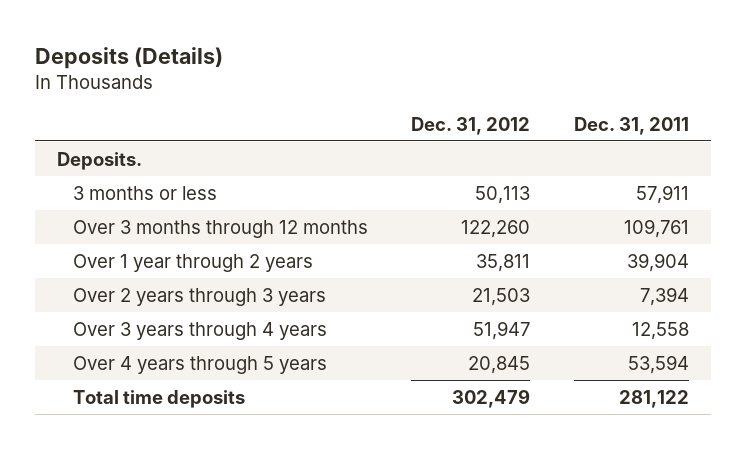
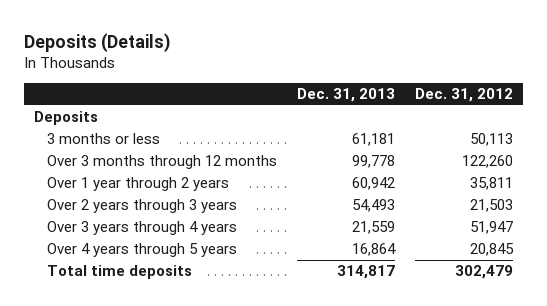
[574,116,690,135] Dec. 31, 2011 -> none
none -> [297,88,396,103] Dec. 31, 2013
[56,151,142,170] Deposits. -> [34,111,99,126] Deposits

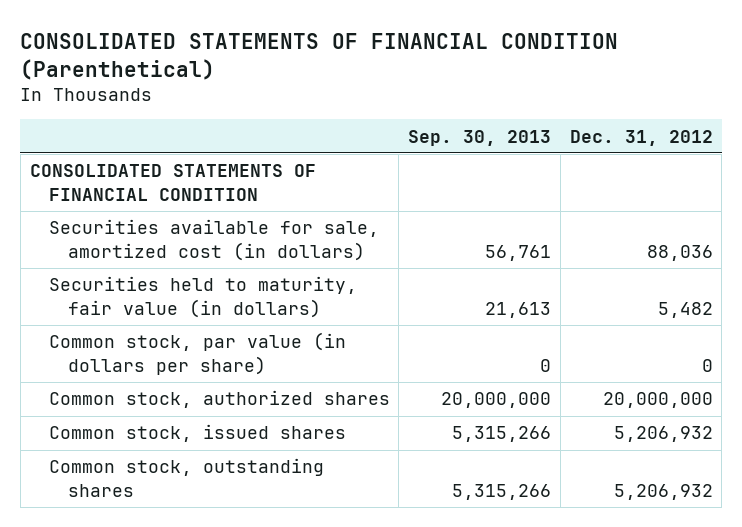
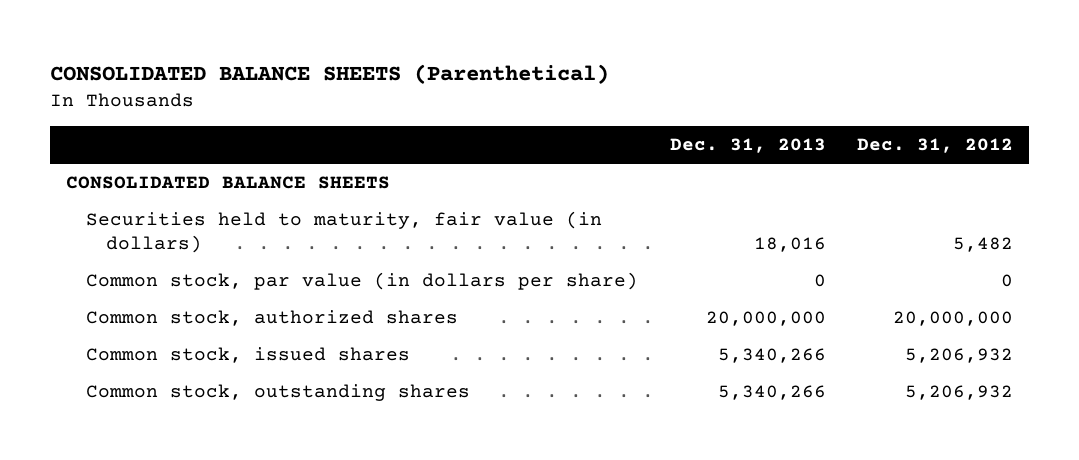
[20,32,619,80] CONSOLIDATED STATEMENTS OF FINANCIAL CONDITION (Parenthetical) -> [49,63,609,84] CONSOLIDATED BALANCE SHEETS (Parenthetical)
[408,129,552,146] Sep. 30, 2013 -> none
none -> [669,138,826,154] Dec. 31, 2013
[48,219,379,261] Securities available for sale, amortized cost (in dollars) -> none
[29,164,316,201] CONSOLIDATED STATEMENTS OF FINANCIAL CONDITION -> [65,176,390,190] CONSOLIDATED BALANCE SHEETS

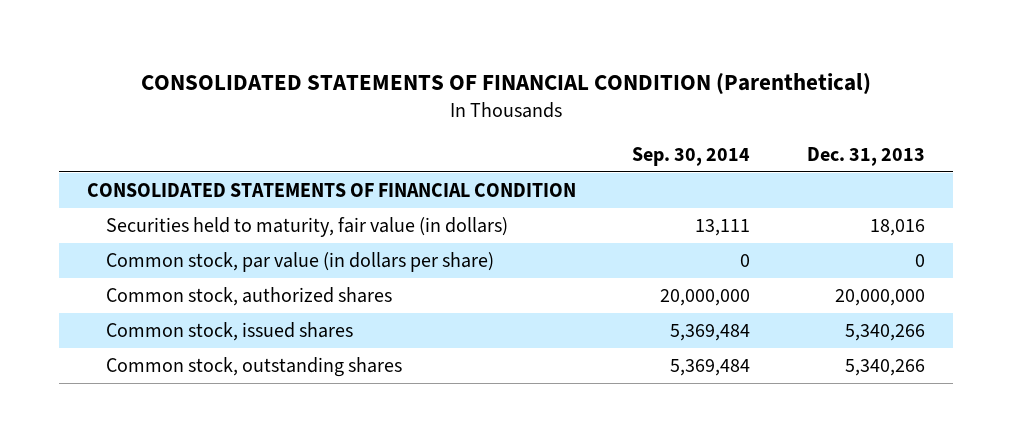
[49,63,609,84] CONSOLIDATED BALANCE SHEETS (Parenthetical) -> [140,72,871,95] CONSOLIDATED STATEMENTS OF FINANCIAL CONDITION (Parenthetical)
[857,138,1014,154] Dec. 31, 2012 -> none
none -> [632,147,751,167] Sep. 30, 2014
[65,176,390,190] CONSOLIDATED BALANCE SHEETS -> [86,183,576,198] CONSOLIDATED STATEMENTS OF FINANCIAL CONDITION

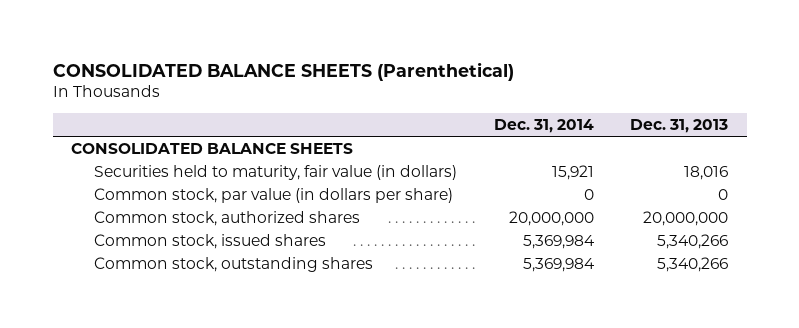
[140,72,871,95] CONSOLIDATED STATEMENTS OF FINANCIAL CONDITION (Parenthetical) -> [52,61,514,81] CONSOLIDATED BALANCE SHEETS (Parenthetical)
[632,147,751,167] Sep. 30, 2014 -> none
none -> [493,118,594,133] Dec. 31, 2014
[86,183,576,198] CONSOLIDATED STATEMENTS OF FINANCIAL CONDITION -> [71,143,354,155] CONSOLIDATED BALANCE SHEETS

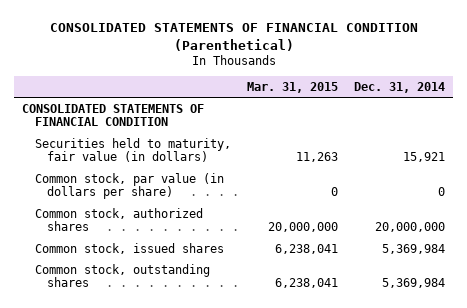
[52,61,514,81] CONSOLIDATED BALANCE SHEETS (Parenthetical) -> [49,22,418,51] CONSOLIDATED STATEMENTS OF FINANCIAL CONDITION (Parenthetical)
[630,118,729,133] Dec. 31, 2013 -> none
none -> [246,81,338,93] Mar. 31, 2015
[71,143,354,155] CONSOLIDATED BALANCE SHEETS -> [22,103,205,127] CONSOLIDATED STATEMENTS OF FINANCIAL CONDITION

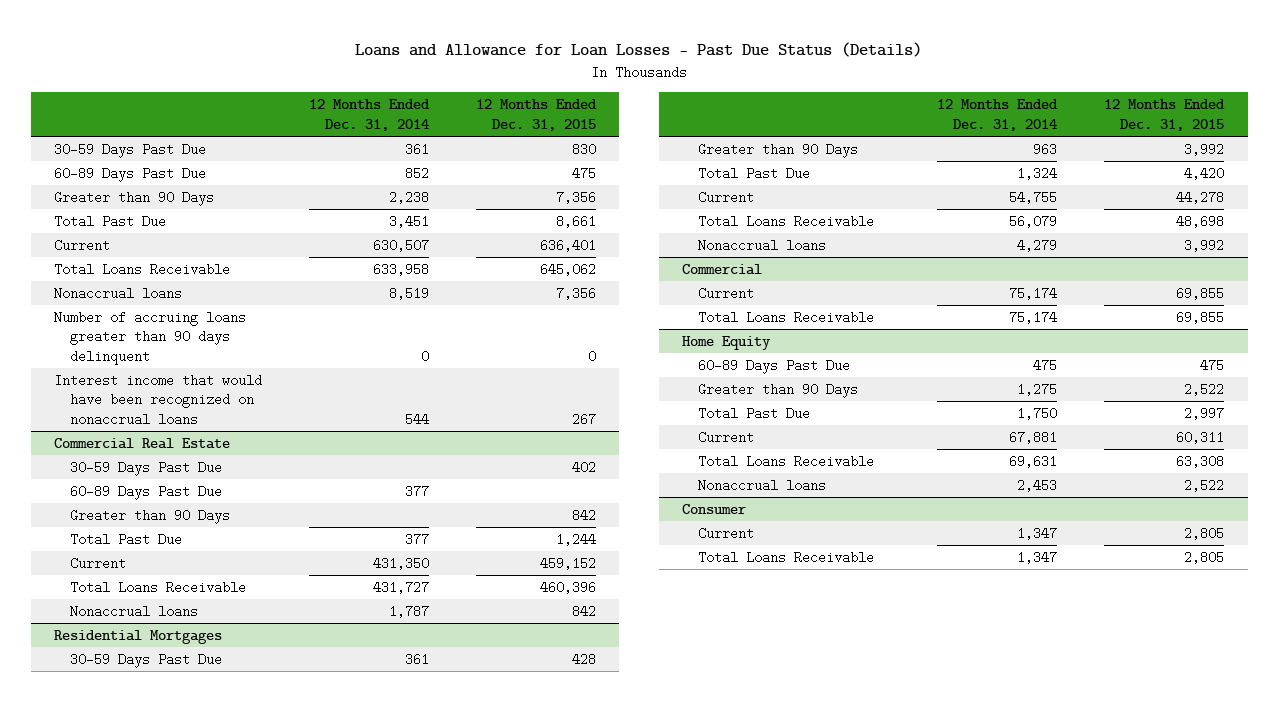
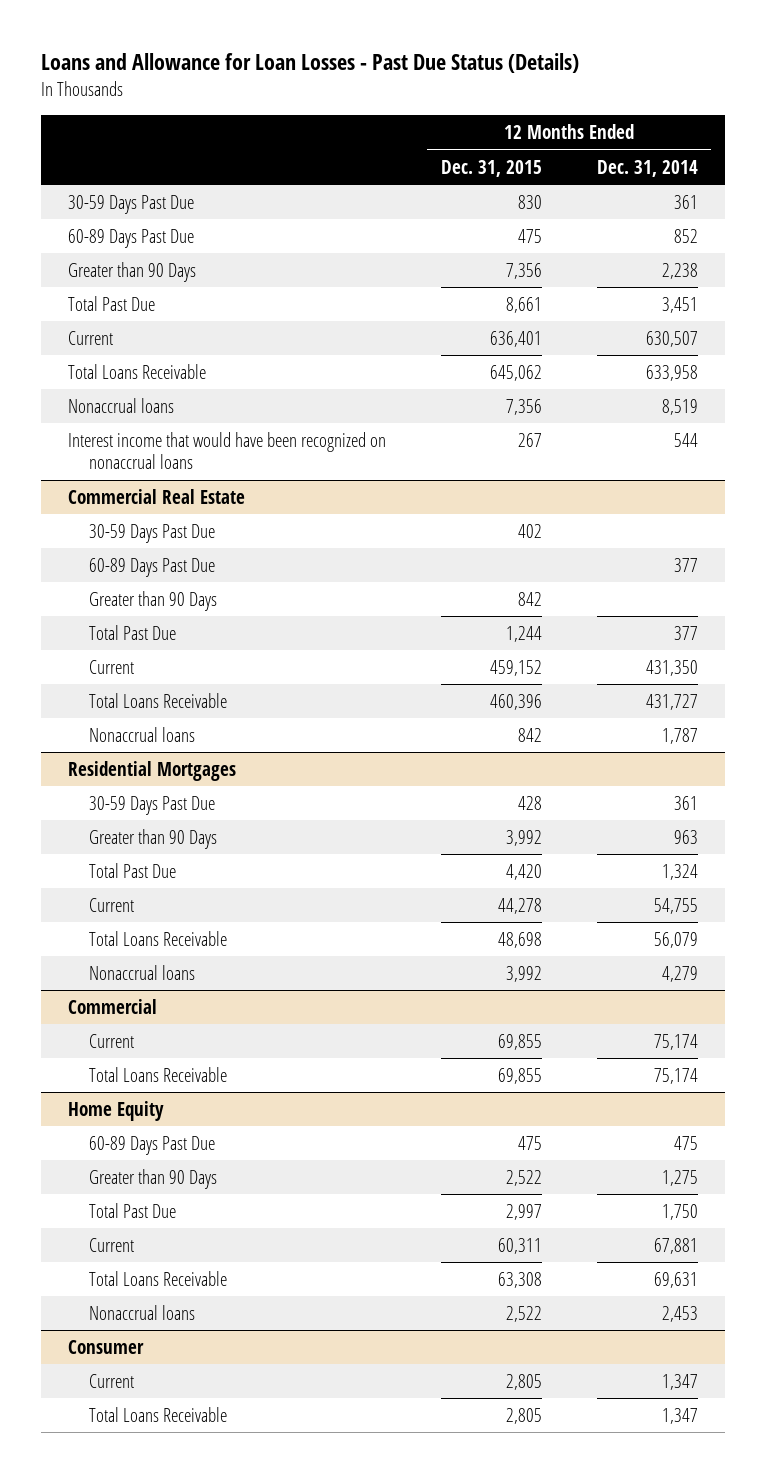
[54,310,247,365] Number of accruing loans greater than 90 days delinquent -> none

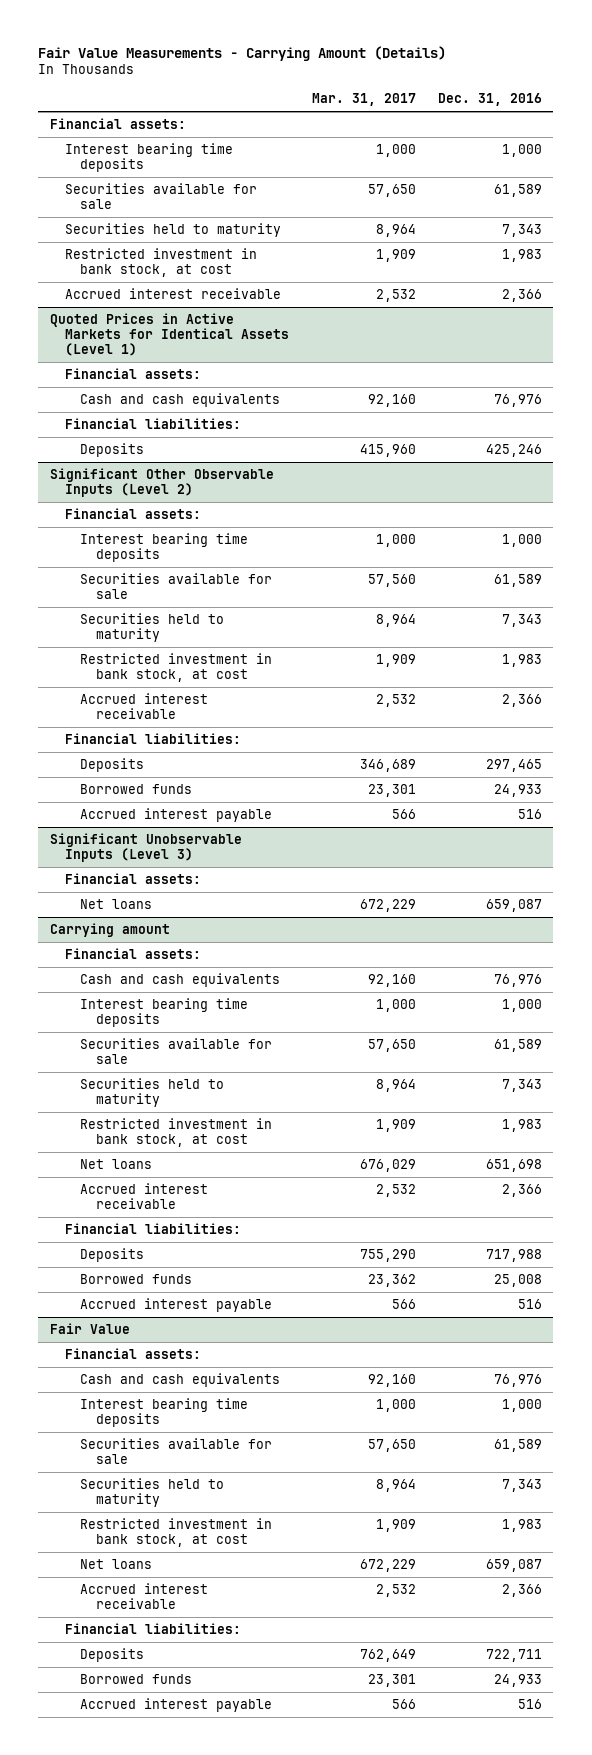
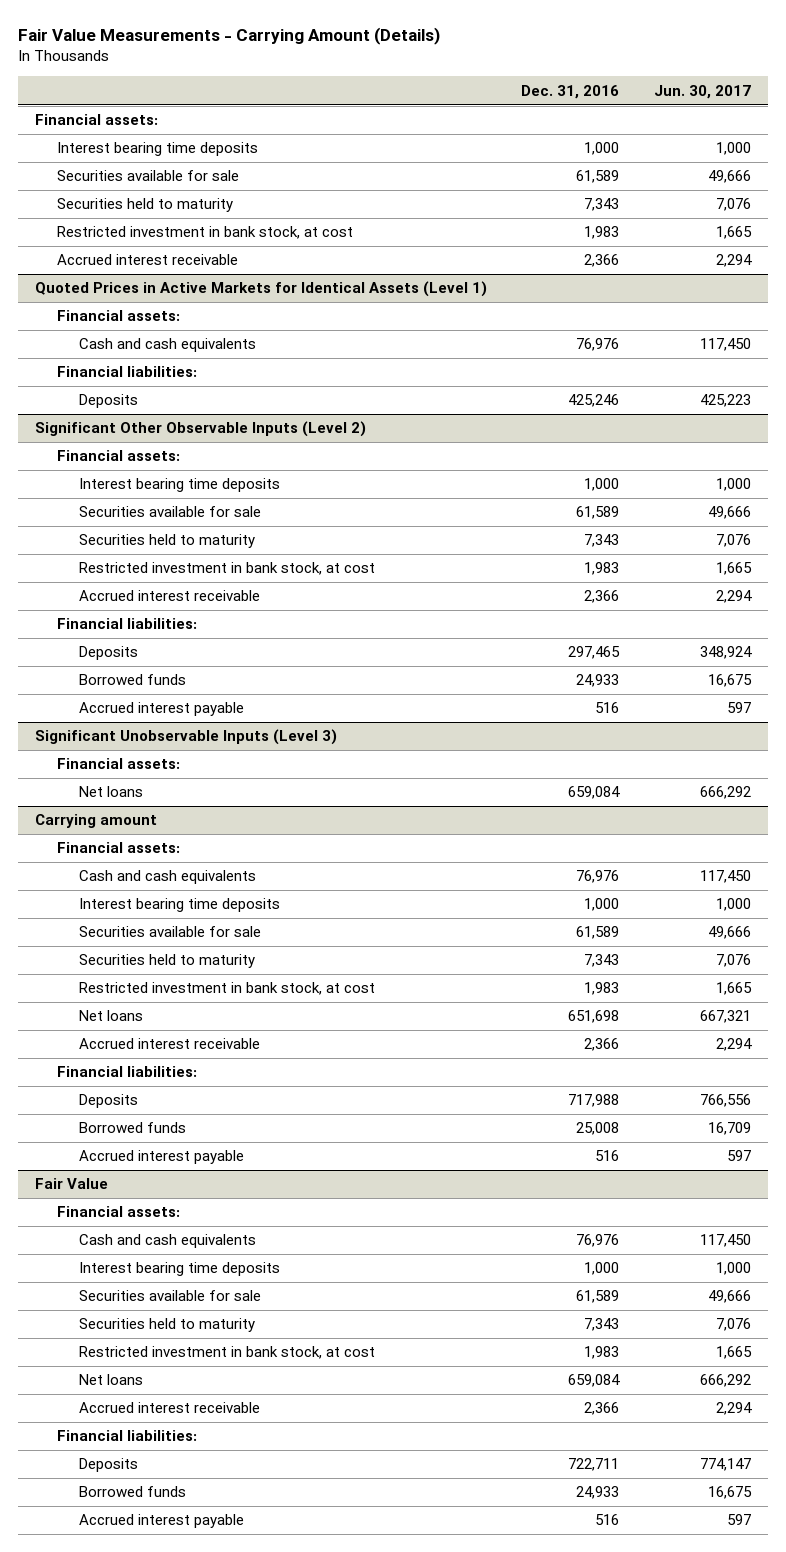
[311,93,416,107] Mar. 31, 2017 -> none
none -> [653,84,751,99] Jun. 30, 2017
[486,898,543,912] 659,087 -> [568,786,621,800] 659,084
[486,1558,543,1572] 659,087 -> [568,1374,621,1388] 659,084

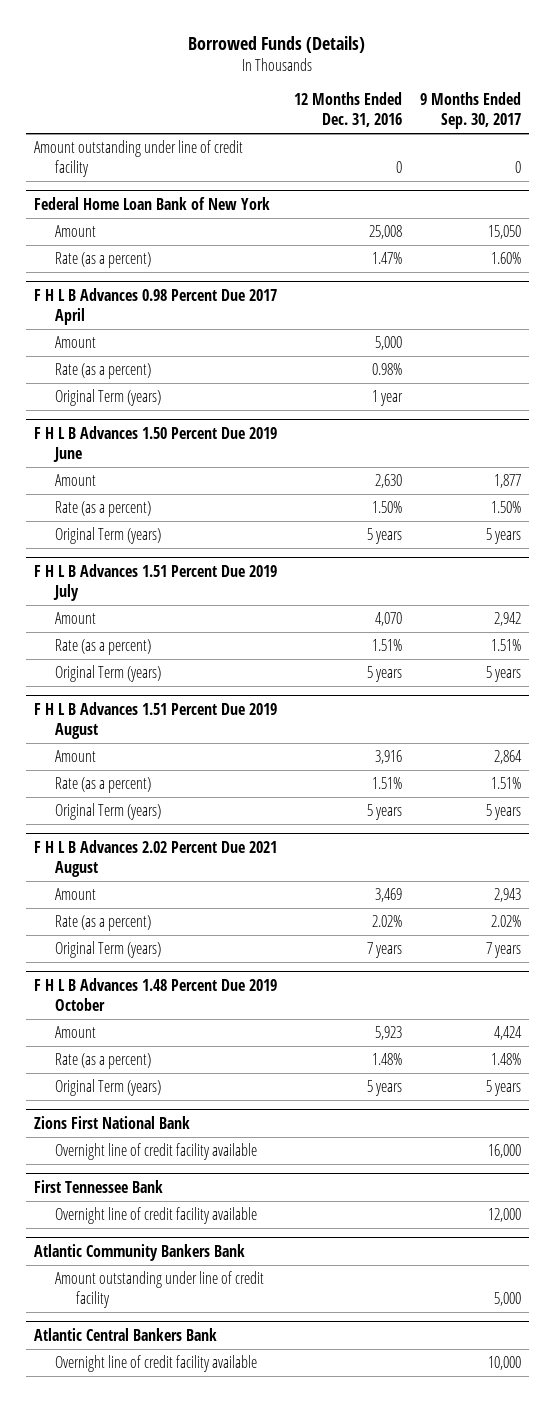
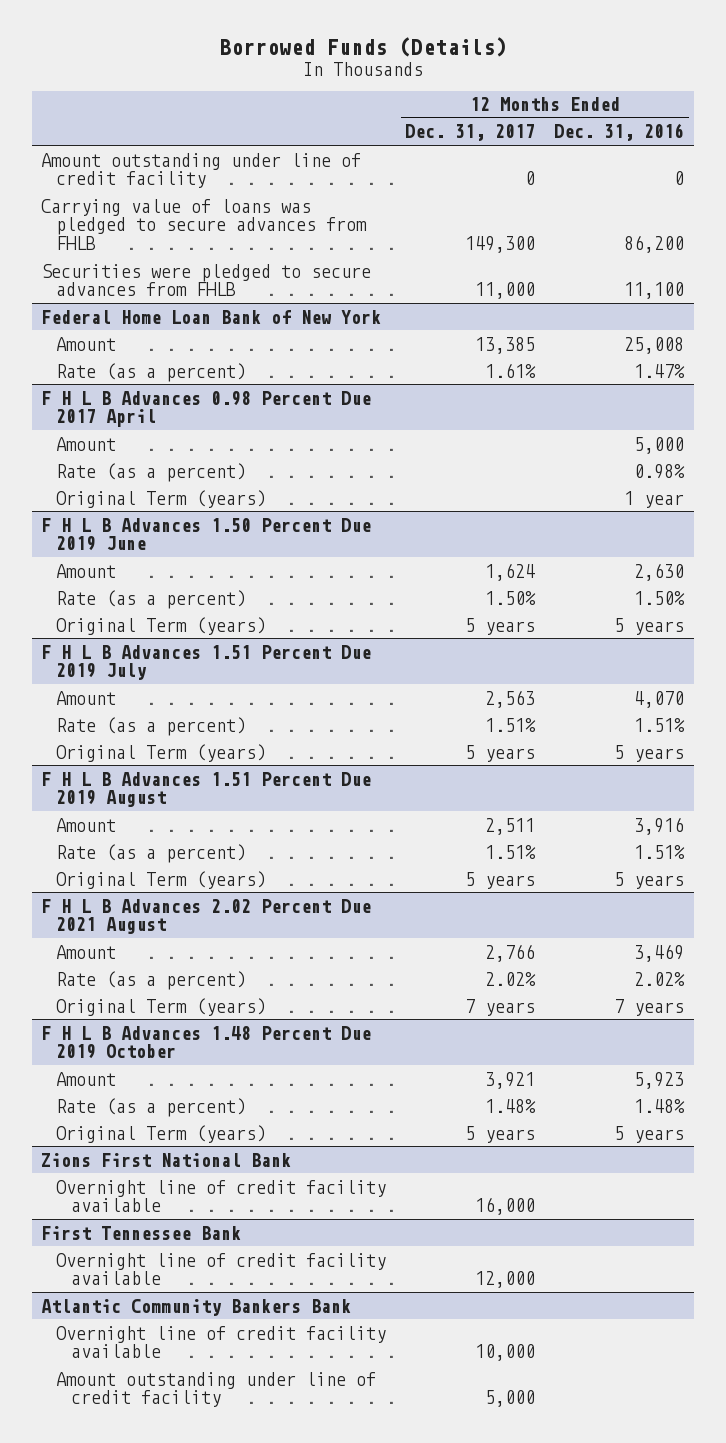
[419,92,521,129] 9 Months Ended Sep. 30, 2017 -> none
none -> [405,124,536,142] Dec. 31, 2017
none -> [41,198,368,250] Carrying value of loans was pledged to secure advances from FHLB
none -> [41,263,372,297] Securities were pledged to secure advances from FHLB
[34,1328,218,1342] Atlantic Central Bankers Bank -> none
[55,1271,265,1308] Amount outstanding under line of credit facility -> [56,1371,377,1408] Amount outstanding under line of credit facility

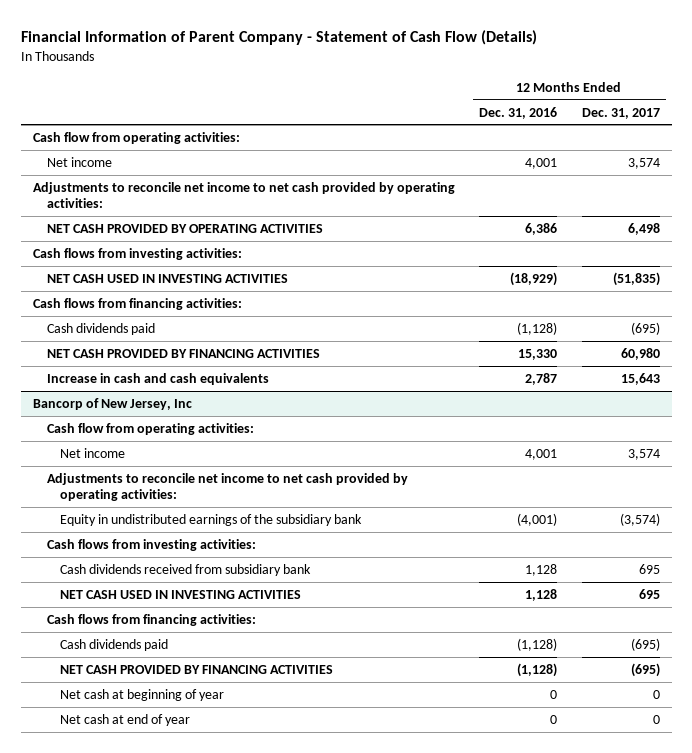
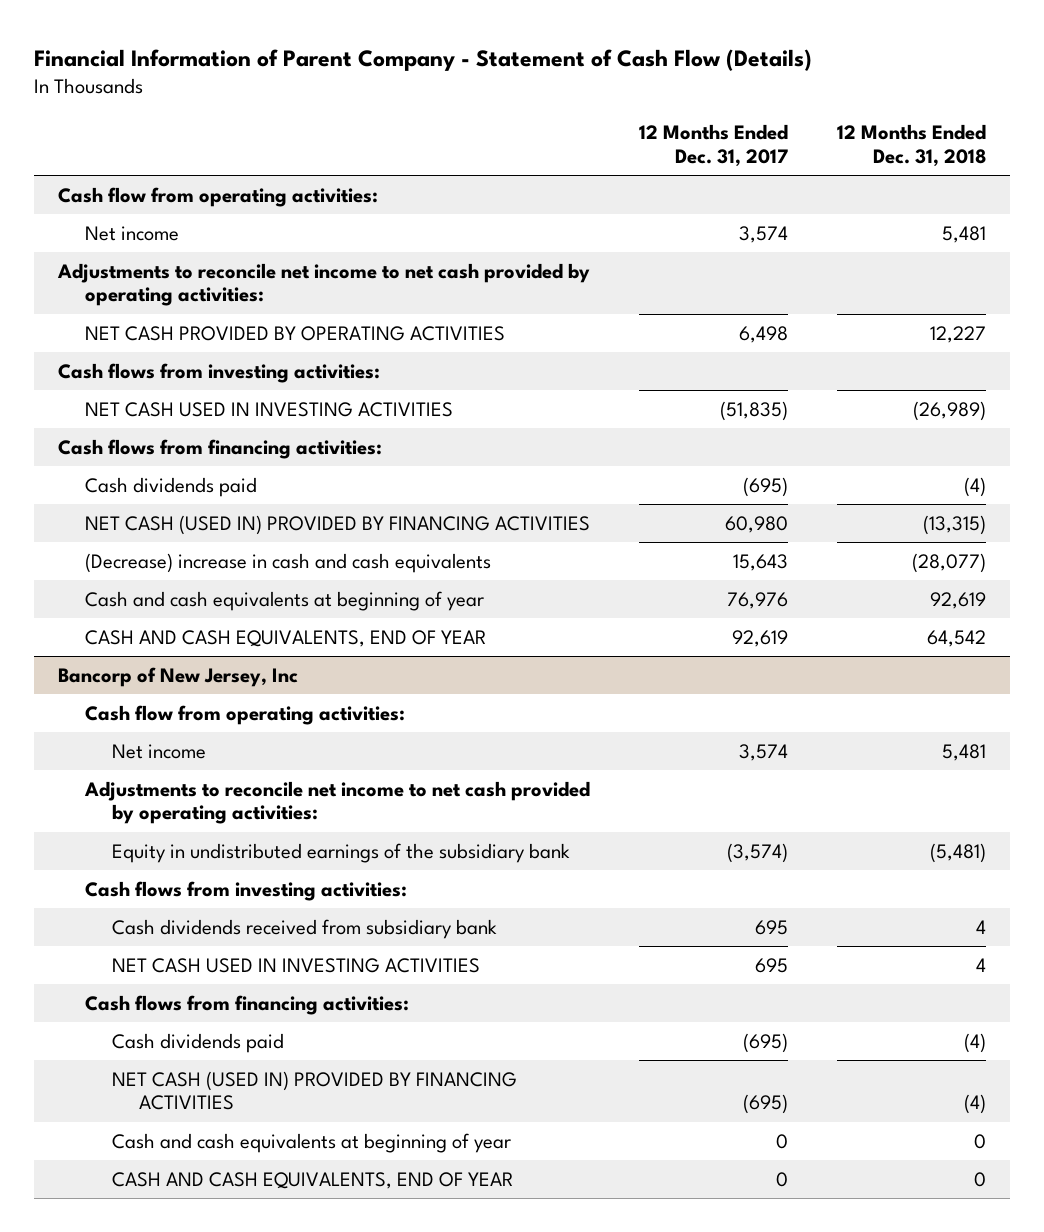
[479,106,558,119] Dec. 31, 2016 -> none
none -> [836,124,986,167] 12 Months Ended Dec. 31, 2018
[46,348,320,358] NET CASH PROVIDED BY FINANCING ACTIVITIES -> [85,514,591,535] NET CASH (USED IN) PROVIDED BY FINANCING ACTIVITIES
[46,372,269,385] Increase in cash and cash equivalents -> [85,552,492,573] (Decrease) increase in cash and cash equivalents
none -> [85,590,485,611] Cash and cash equivalents at beginning of year
none -> [85,629,487,647] CASH AND CASH EQUIVALENTS, END OF YEAR
[60,664,334,674] NET CASH PROVIDED BY FINANCING ACTIVITIES -> [112,1070,518,1111] NET CASH (USED IN) PROVIDED BY FINANCING ACTIVITIES
[60,688,225,701] Net cash at beginning of year -> [112,1132,512,1153] Cash and cash equivalents at beginning of year
[60,713,191,726] Net cash at end of year -> [112,1171,514,1189] CASH AND CASH EQUIVALENTS, END OF YEAR

